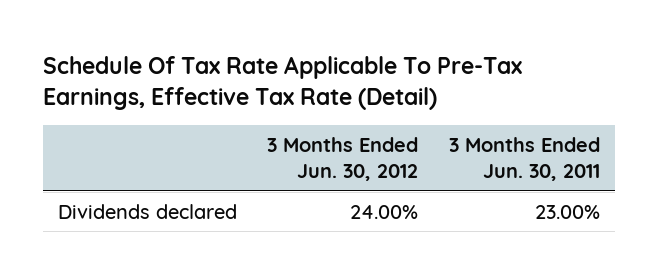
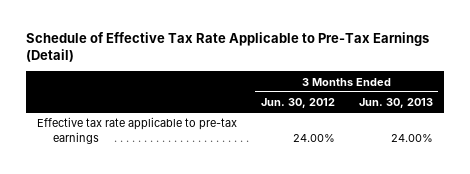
[42,55,522,111] Schedule Of Tax Rate Applicable To Pre-Tax Earnings, Effective Tax Rate (Detail) -> [25,32,429,63] Schedule of Effective Tax Rate Applicable to Pre-Tax Earnings (Detail)
[448,137,600,181] 3 Months Ended Jun. 30, 2011 -> none
none -> [358,98,433,109] Jun. 30, 2013
[57,203,237,219] Dividends declared -> [37,117,238,144] Effective tax rate applicable to pre-tax earnings

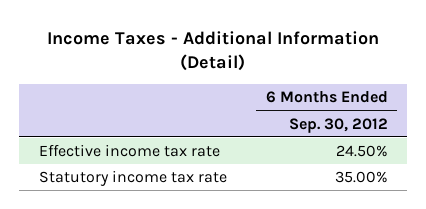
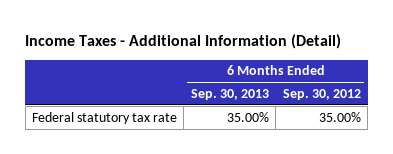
none -> [190,88,269,100] Sep. 30, 2013
[38,144,220,158] Effective income tax rate -> none
[38,170,227,187] Statutory income tax rate -> [31,111,177,124] Federal statutory tax rate

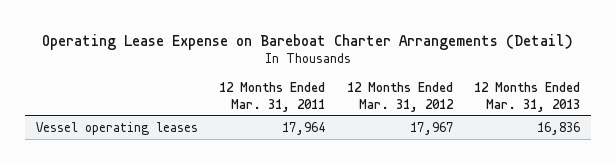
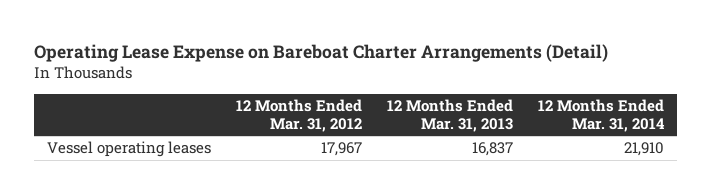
[219,82,326,112] 12 Months Ended Mar. 31, 2011 -> none
none -> [538,98,666,132] 12 Months Ended Mar. 31, 2014
[536,121,580,135] 16,836 -> [472,142,514,157] 16,837

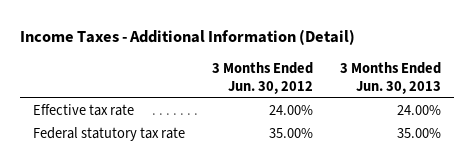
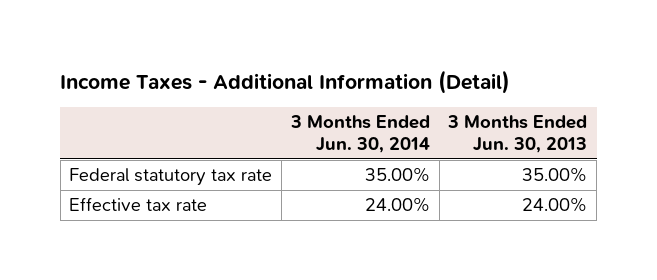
[211,61,313,95] 3 Months Ended Jun. 30, 2012 -> none
none -> [289,115,430,154] 3 Months Ended Jun. 30, 2014
[32,104,134,117] Effective tax rate -> [69,197,208,212] Effective tax rate

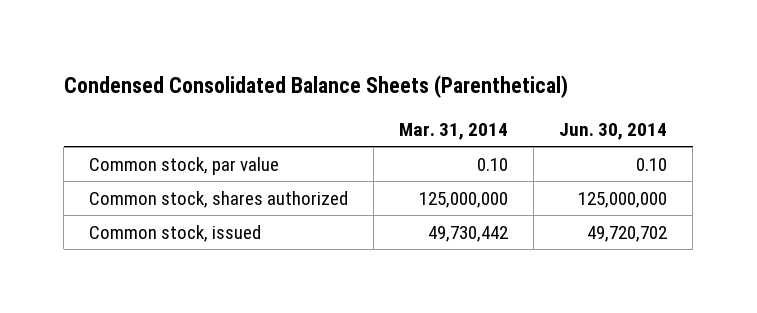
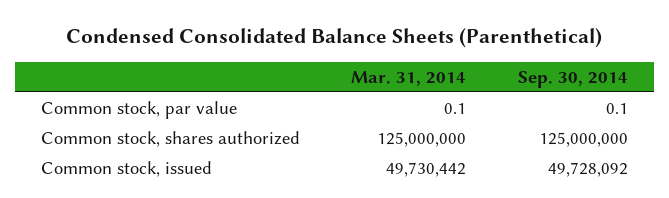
[559,122,668,140] Jun. 30, 2014 -> none
none -> [517,70,628,88] Sep. 30, 2014
[477,157,509,171] 0.10 -> [444,102,467,114] 0.1

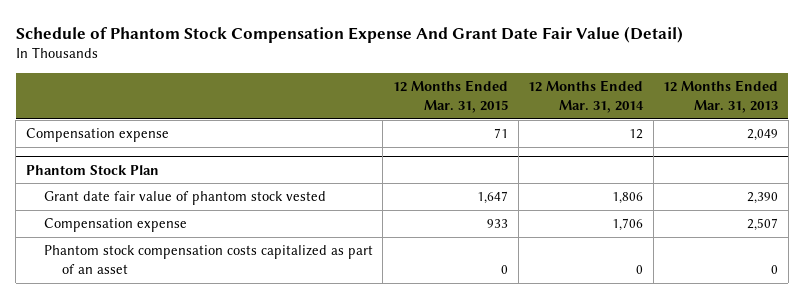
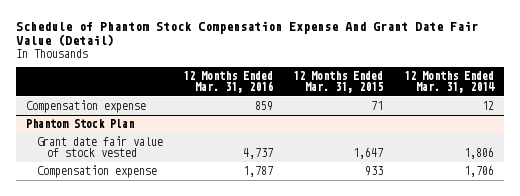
[663,80,779,113] 12 Months Ended Mar. 31, 2013 -> none
none -> [183,71,274,93] 12 Months Ended Mar. 31, 2016
[43,191,326,206] Grant date fair value of phantom stock vested -> [36,136,163,158] Grant date fair value of stock vested
[43,245,373,275] Phantom stock compensation costs capitalized as part of an asset -> none

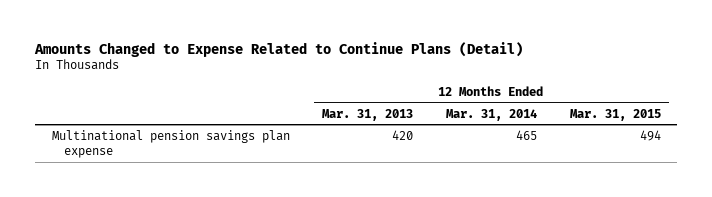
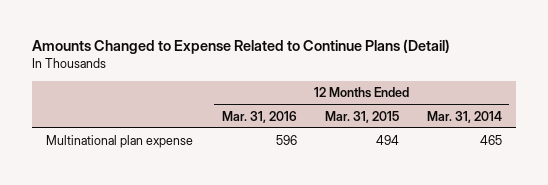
[322,108,414,121] Mar. 31, 2013 -> none
none -> [221,110,297,123] Mar. 31, 2016
[51,129,290,158] Multinational pension savings plan expense -> [46,135,194,149] Multinational plan expense

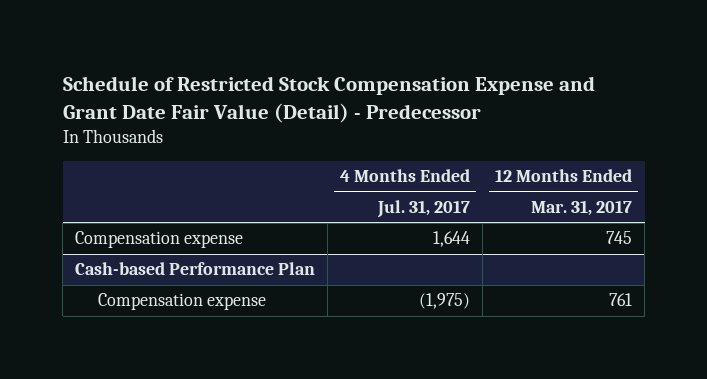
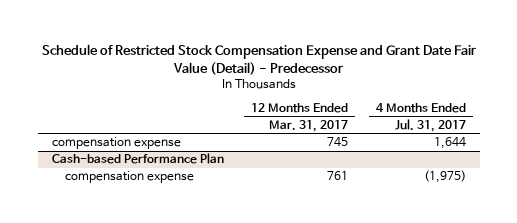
[75,231,244,249] Compensation expense -> [51,137,181,150] compensation expense
[98,293,267,311] Compensation expense -> [65,171,195,184] compensation expense

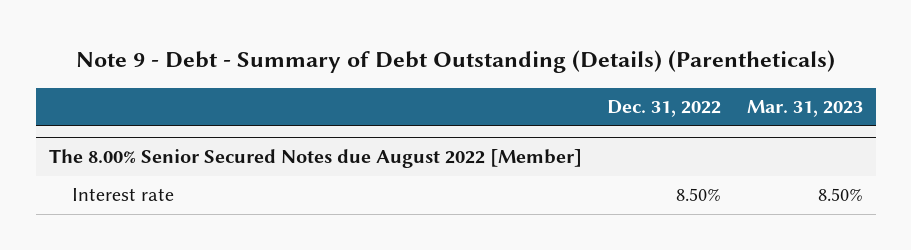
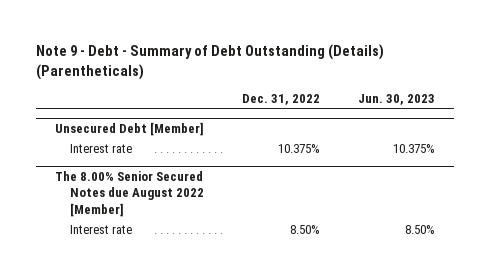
[746,99,863,117] Mar. 31, 2023 -> none
none -> [357,94,435,106] Jun. 30, 2023
none -> [54,121,204,136] Unsecured Debt [Member]
none -> [70,143,133,153] Interest rate

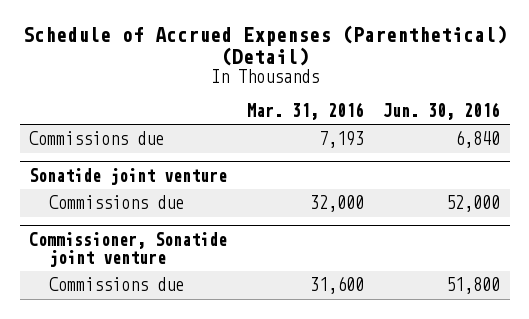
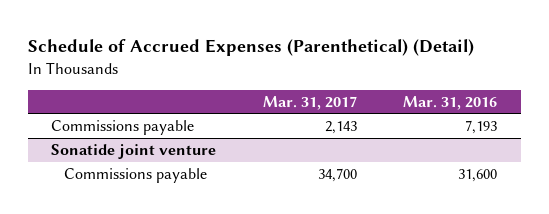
[383,102,501,121] Jun. 30, 2016 -> none
none -> [262,95,357,110] Mar. 31, 2017
[29,131,165,146] Commissions due -> [51,119,195,135] Commissions payable
[29,232,228,267] Commissioner, Sonatide joint venture -> none
[48,277,184,292] Commissions due -> none
[48,195,184,210] Commissions due -> [63,167,207,183] Commissions payable
[309,195,364,213] 32,000 -> [458,168,498,182] 31,600

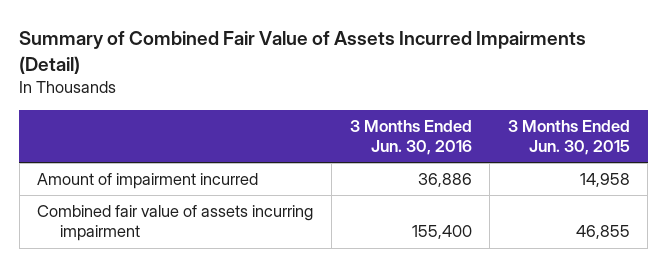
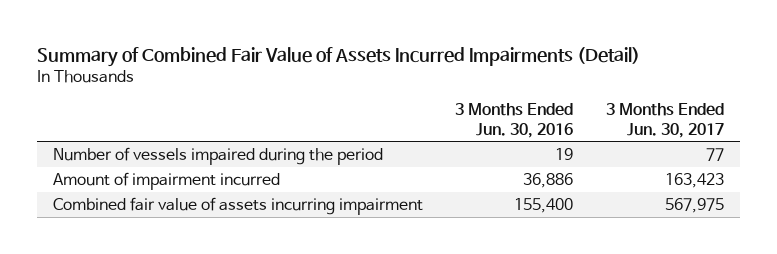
[507,119,630,156] 3 Months Ended Jun. 30, 2015 -> none
none -> [605,103,724,138] 3 Months Ended Jun. 30, 2017
none -> [53,146,384,165] Number of vessels impaired during the period

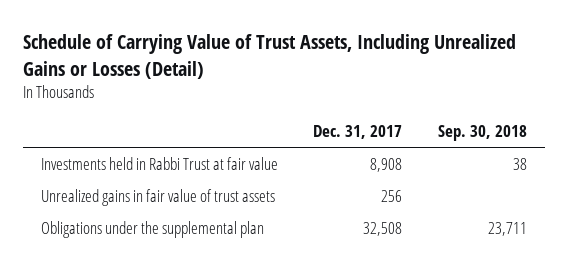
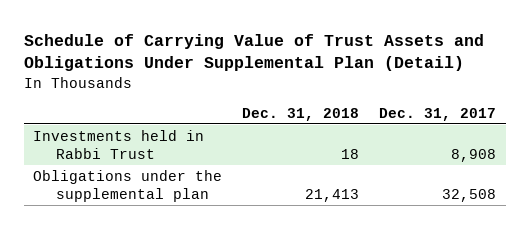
[23,34,517,79] Schedule of Carrying Value of Trust Assets, Including Unrealized Gains or Losses (Detail) -> [23,33,484,72] Schedule of Carrying Value of Trust Assets and Obligations Under Supplemental Plan (Detail)
[437,125,527,142] Sep. 30, 2018 -> none
none -> [242,107,360,121] Dec. 31, 2018
[40,188,275,206] Unrealized gains in fair value of trust assets -> none
[40,156,278,170] Investments held in Rabbi Trust at fair value -> [33,129,205,159] Investments held in Rabbi Trust

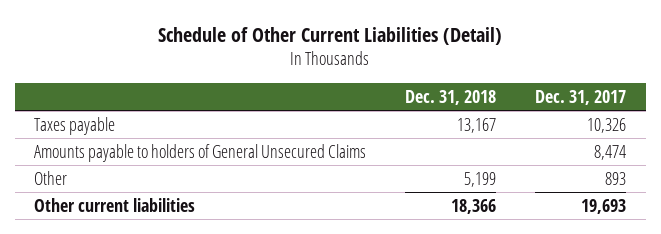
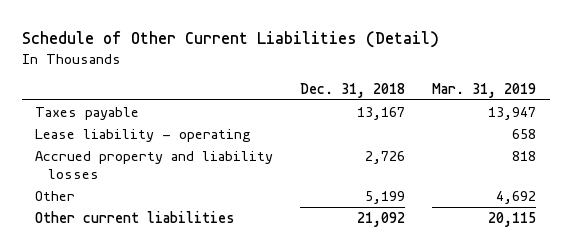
[535,89,627,105] Dec. 31, 2017 -> none
none -> [432,82,537,98] Mar. 31, 2019
[34,143,367,162] Amounts payable to holders of General Unsecured Claims -> none
none -> [35,128,252,142] Lease liability - operating
none -> [35,150,274,179] Accrued property and liability losses
[451,198,497,214] 18,366 -> [357,211,406,227] 21,092

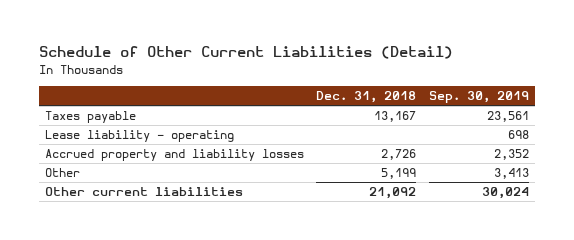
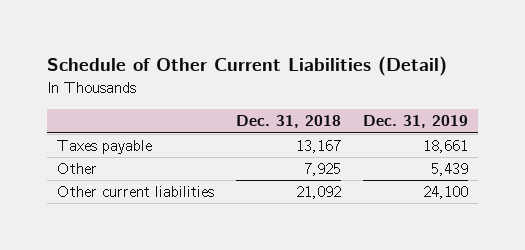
[428,90,529,103] Sep. 30, 2019 -> none
none -> [362,115,468,129] Dec. 31, 2019
[44,130,234,143] Lease liability - operating -> none
[44,149,304,162] Accrued property and liability losses -> none
[381,168,417,180] 5,199 -> [303,163,341,177] 7,925

